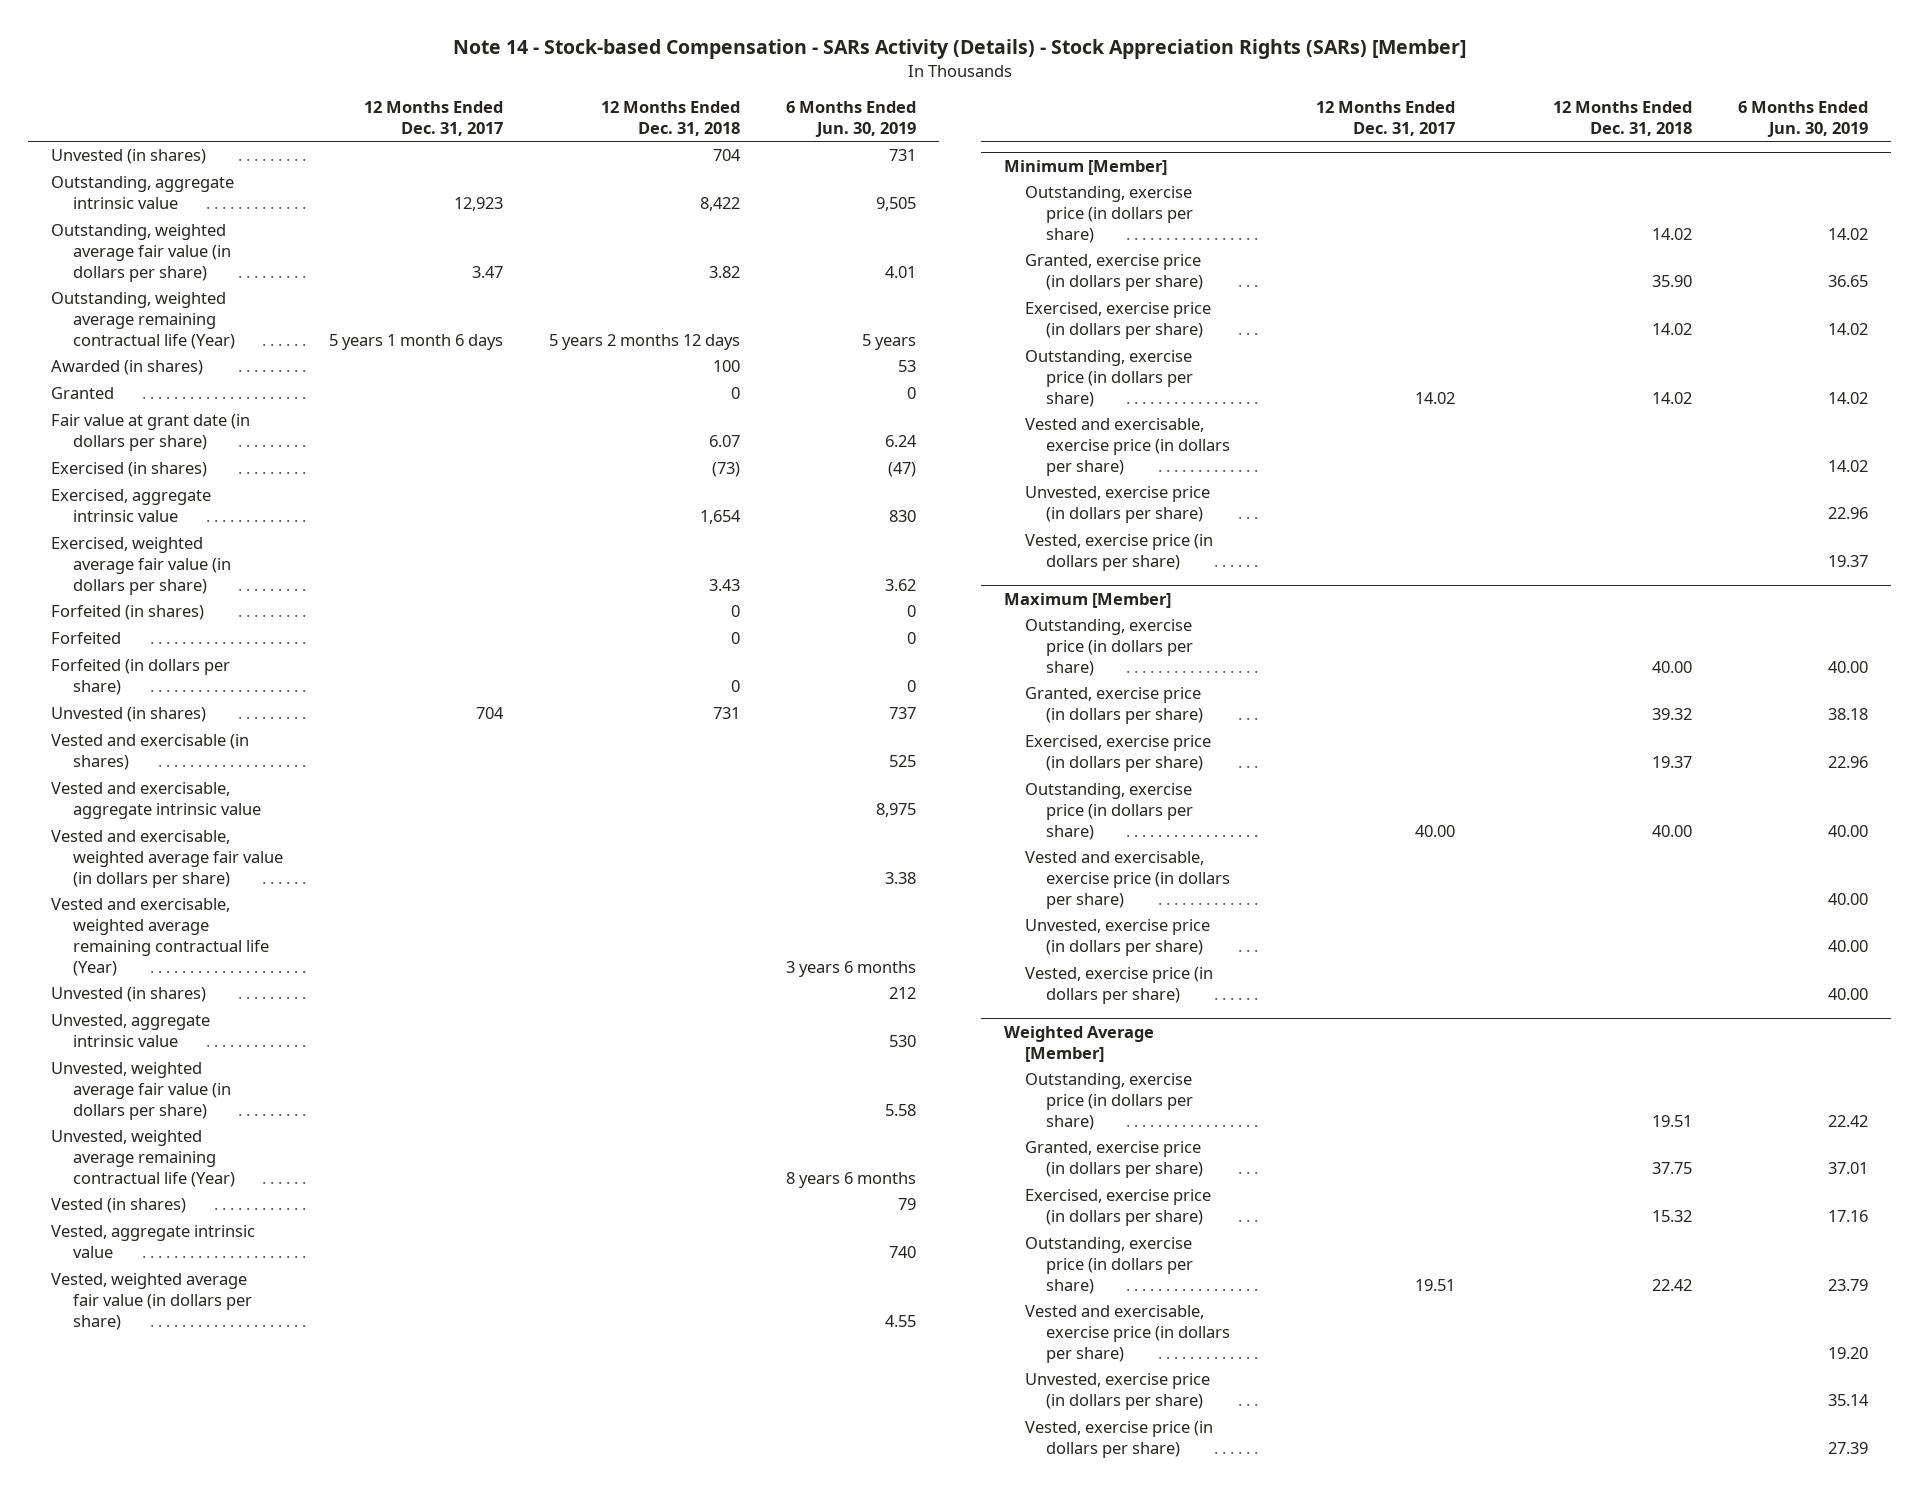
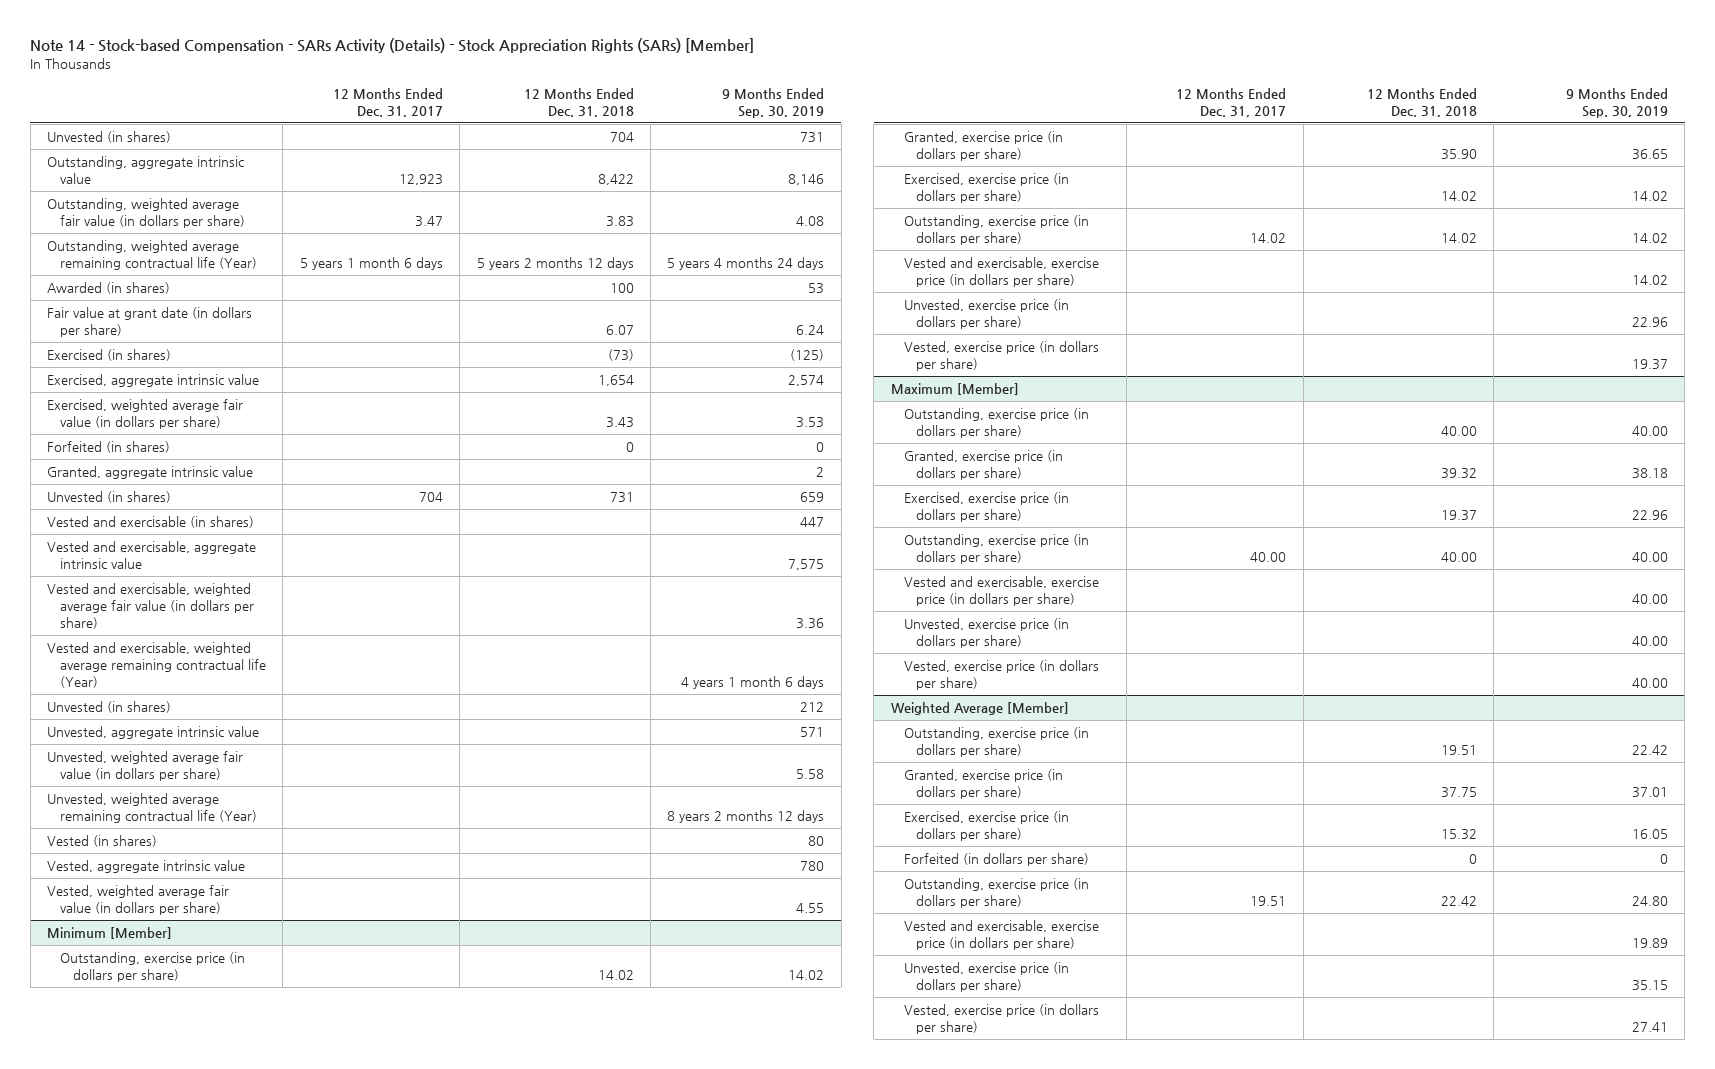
[785,101,916,137] 6 Months Ended Jun. 30, 2019 -> none
none -> [722,88,825,118] 9 Months Ended Sep. 30, 2019
[708,265,740,278] 3.82 -> [605,215,634,227] 3.83
[51,387,115,400] Granted -> none
[51,632,122,645] Forfeited -> none
[51,659,231,696] Forfeited (in dollars per share) -> none
none -> [47,466,254,480] Granted, aggregate intrinsic value
none -> [903,853,1089,867] Forfeited (in dollars per share)

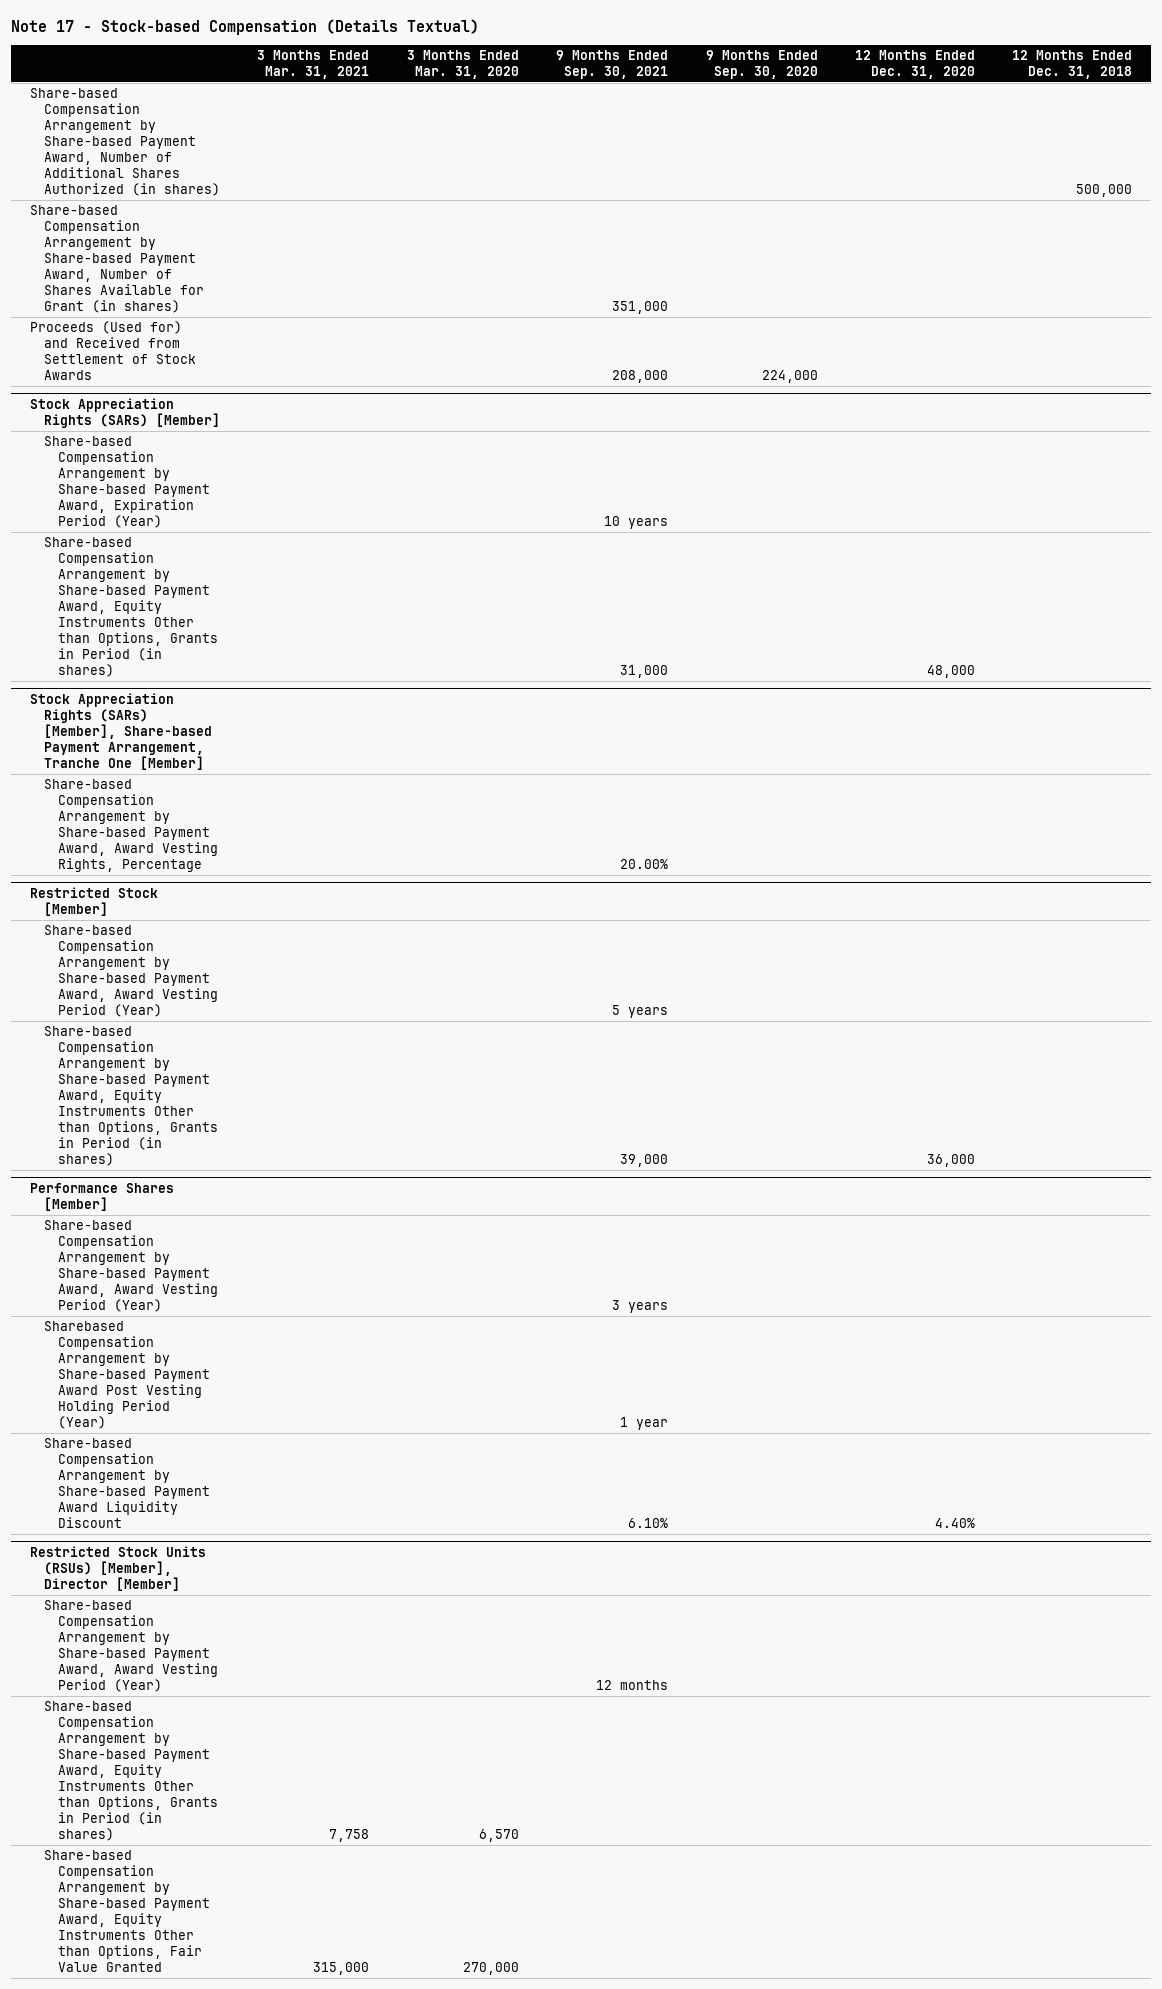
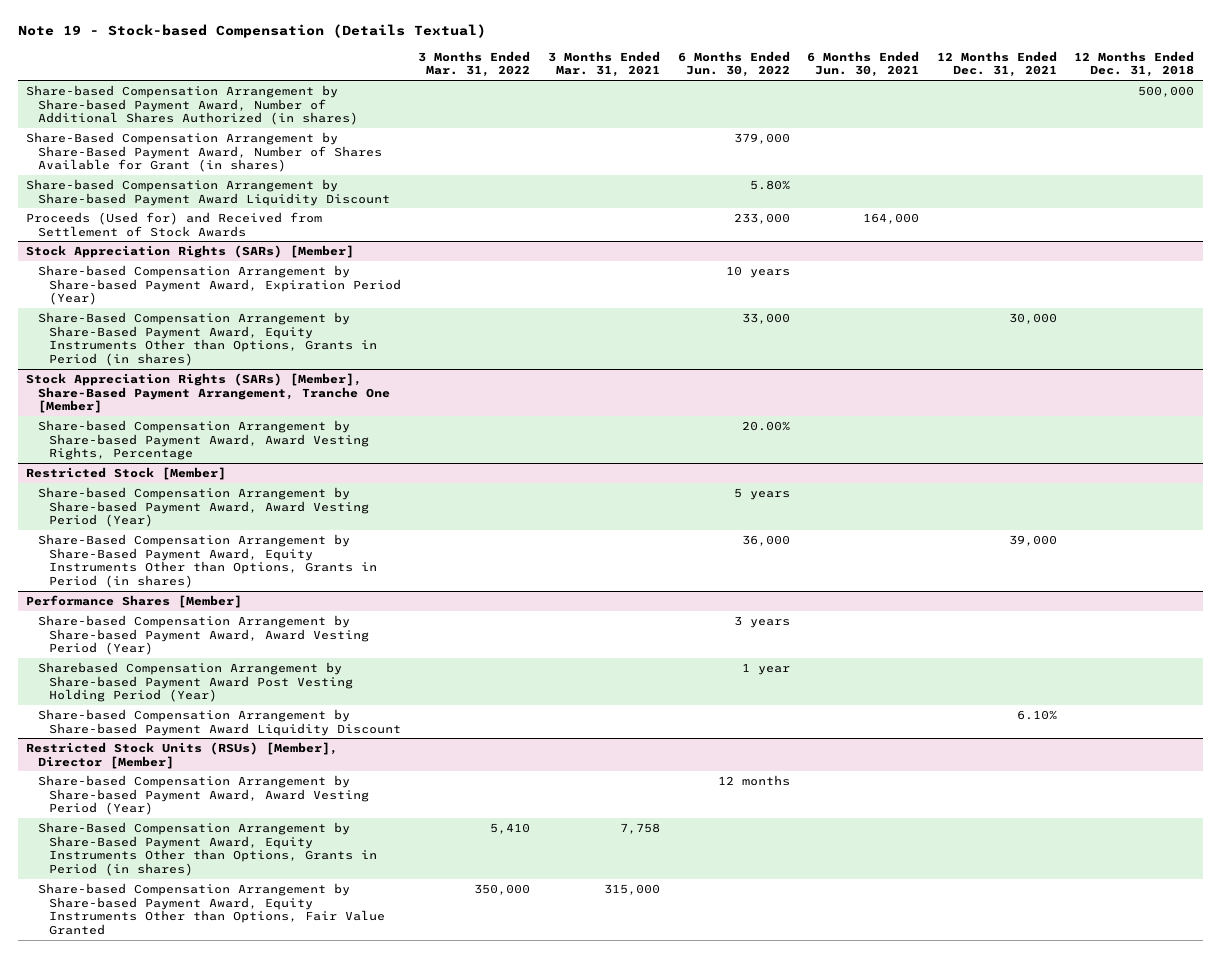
[11,18,480,35] Note 17 - Stock-based Compensation (Details Textual) -> [17,24,486,39] Note 19 - Stock-based Compensation (Details Textual)
[406,50,519,80] 3 Months Ended Mar. 31, 2020 -> none
[556,50,669,80] 9 Months Ended Sep. 30, 2021 -> none
[705,50,818,80] 9 Months Ended Sep. 30, 2020 -> none
[854,50,975,80] 12 Months Ended Dec. 31, 2020 -> none
none -> [418,50,531,78] 3 Months Ended Mar. 31, 2022
none -> [677,50,790,78] 6 Months Ended Jun. 30, 2022
none -> [807,50,920,78] 6 Months Ended Jun. 30, 2021
none -> [936,50,1057,78] 12 Months Ended Dec. 31, 2021
[30,205,204,314] Share-based Compensation Arrangement by Share-based Payment Award, Number of Shares Available for Grant (in shares) -> [26,131,382,173] Share-Based Compensation Arrangement by Share-Based Payment Award, Number of Shares Available for Grant (in shares)
none -> [26,178,390,206] Share-based Compensation Arrangement by Share-based Payment Award Liquidity Discount
[43,537,218,678] Share-based Compensation Arrangement by Share-based Payment Award, Equity Instruments Other than Options, Grants in Period (in shares) -> [37,311,377,367] Share-Based Compensation Arrangement by Share-Based Payment Award, Equity Instruments Other than Options, Grants in Period (in shares)
[30,693,212,771] Stock Appreciation Rights (SARs) [Member], Share-based Payment Arrangement, Tranche One [Member] -> [26,372,390,414] Stock Appreciation Rights (SARs) [Member], Share-Based Payment Arrangement, Tranche One [Member]
[43,1026,218,1167] Share-based Compensation Arrangement by Share-based Payment Award, Equity Instruments Other than Options, Grants in Period (in shares) -> [37,533,377,589] Share-Based Compensation Arrangement by Share-Based Payment Award, Equity Instruments Other than Options, Grants in Period (in shares)
[43,1701,218,1842] Share-based Compensation Arrangement by Share-based Payment Award, Equity Instruments Other than Options, Grants in Period (in shares) -> [37,821,377,877] Share-Based Compensation Arrangement by Share-Based Payment Award, Equity Instruments Other than Options, Grants in Period (in shares)

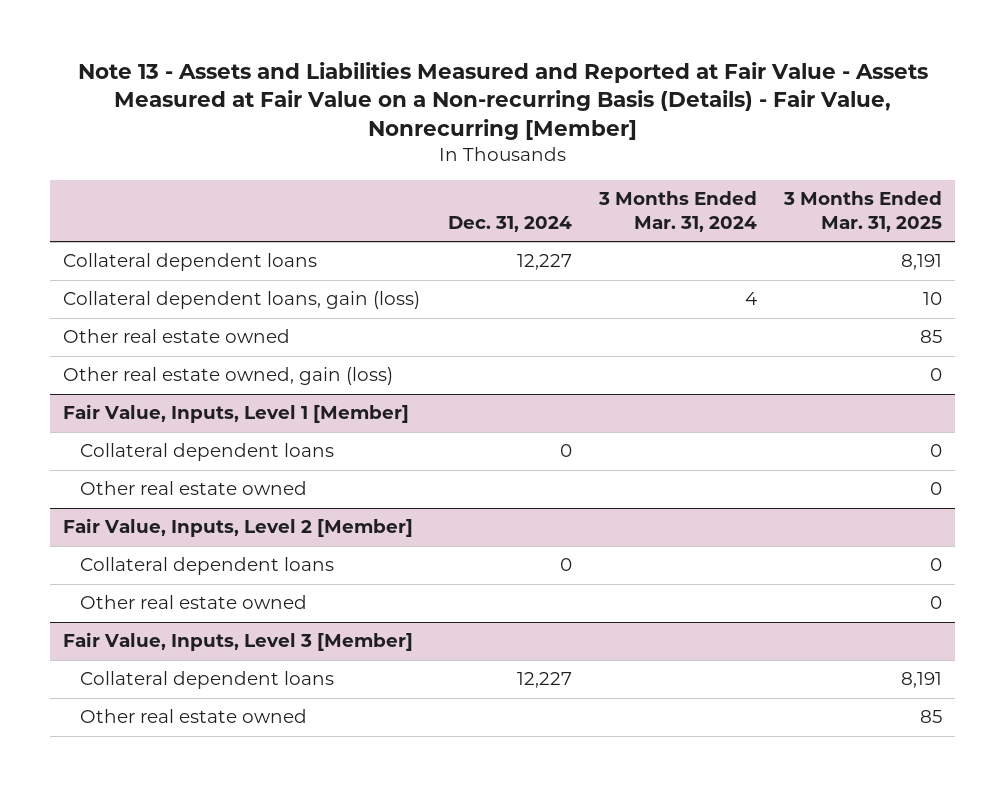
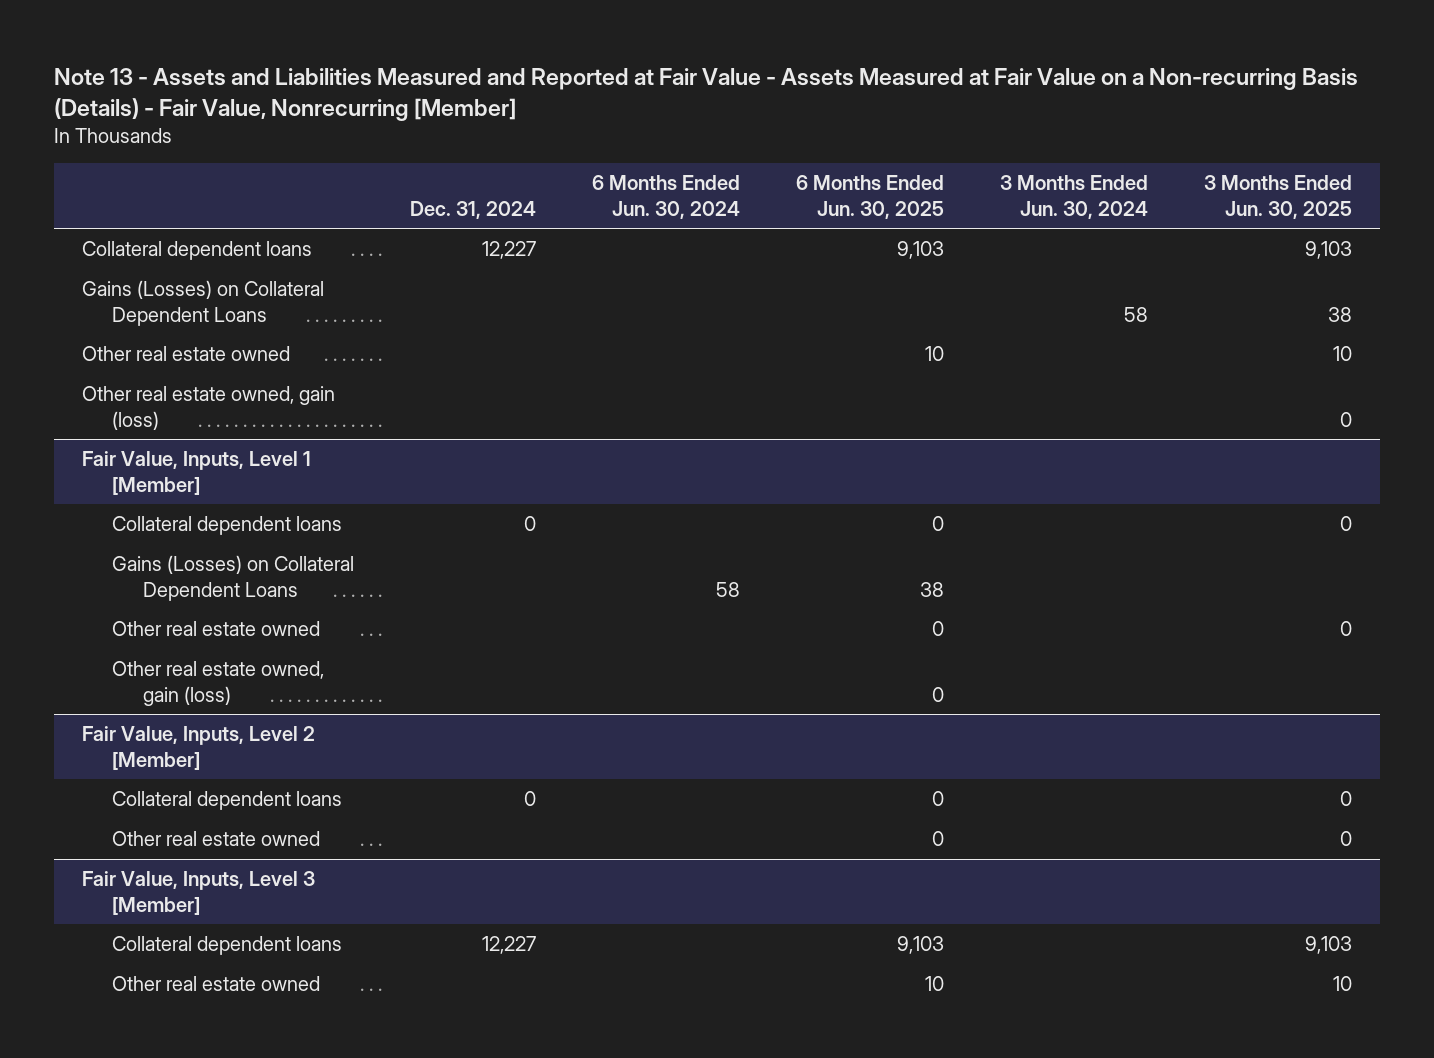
[597,190,757,232] 3 Months Ended Mar. 31, 2024 -> none
[782,190,942,232] 3 Months Ended Mar. 31, 2025 -> none
none -> [592,175,741,219] 6 Months Ended Jun. 30, 2024
none -> [796,175,945,219] 6 Months Ended Jun. 30, 2025
none -> [1000,175,1149,219] 3 Months Ended Jun. 30, 2024
none -> [1204,175,1353,219] 3 Months Ended Jun. 30, 2025
[63,291,421,310] Collateral dependent loans, gain (loss) -> [82,280,325,326] Gains (Losses) on Collateral Dependent Loans
none -> [112,555,355,601] Gains (Losses) on Collateral Dependent Loans
none -> [112,661,325,706] Other real estate owned, gain (loss)

